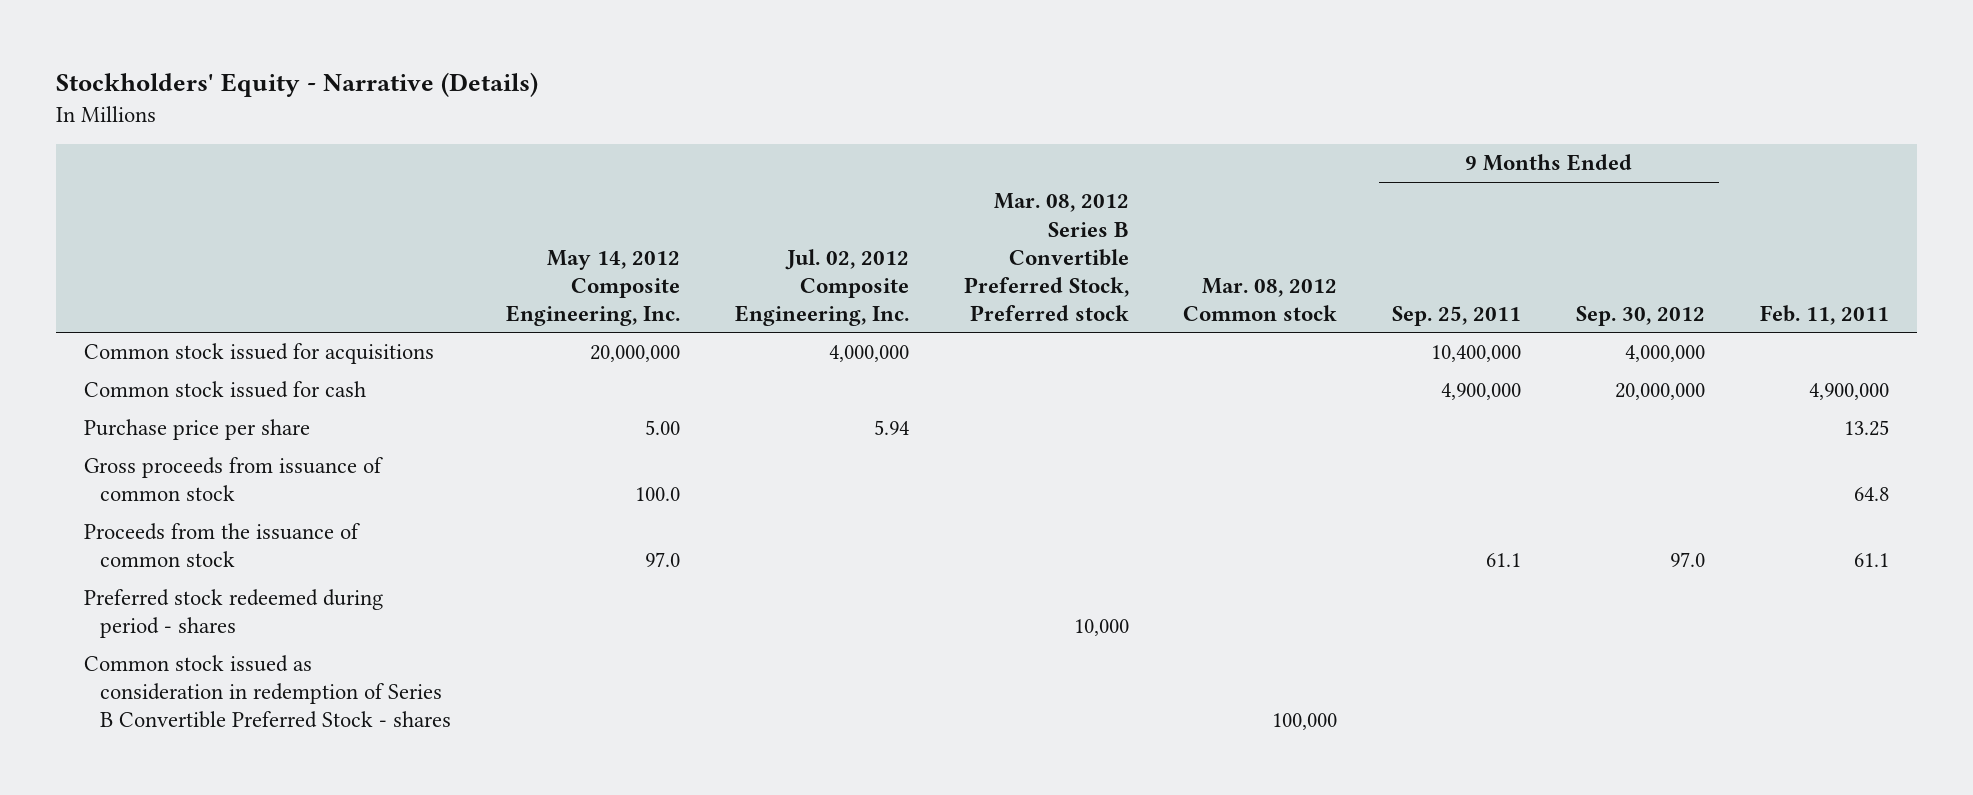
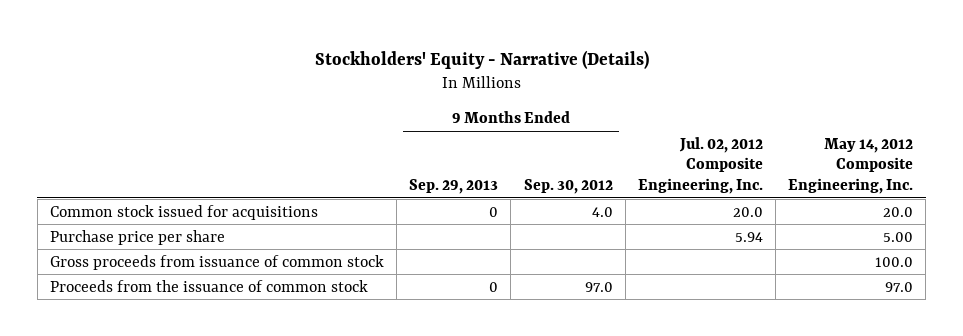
[963,193,1129,321] Mar. 08, 2012 Series B Convertible Preferred Stock, Preferred stock -> none
[1183,277,1338,321] Mar. 08, 2012 Common stock -> none
[1392,305,1522,326] Sep. 25, 2011 -> none
[1760,304,1890,325] Feb. 11, 2011 -> none
none -> [409,178,499,194] Sep. 29, 2013
[83,381,366,399] Common stock issued for cash -> none
[589,345,680,363] 20,000,000 -> [883,206,914,217] 20.0
[828,345,909,363] 4,000,000 -> [732,206,763,217] 20.0
[1625,345,1706,363] 4,000,000 -> [591,206,613,217] 4.0
[83,589,383,639] Preferred stock redeemed during period - shares -> none
[83,655,451,729] Common stock issued as consideration in redemption of Series B Convertible Preferred Stock - shares -> none

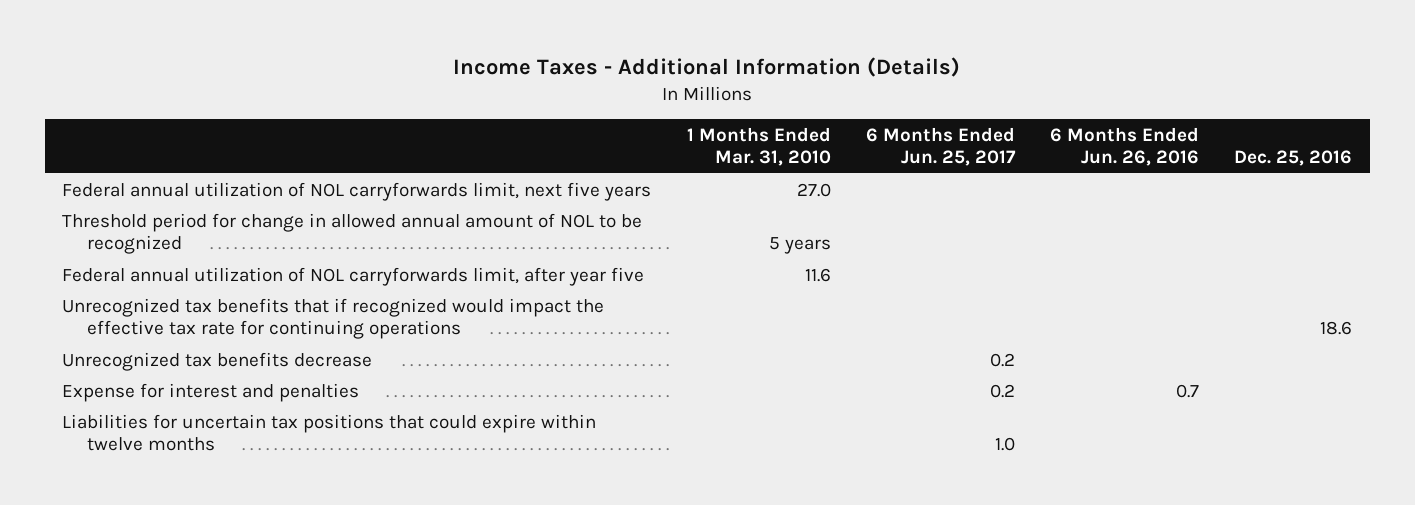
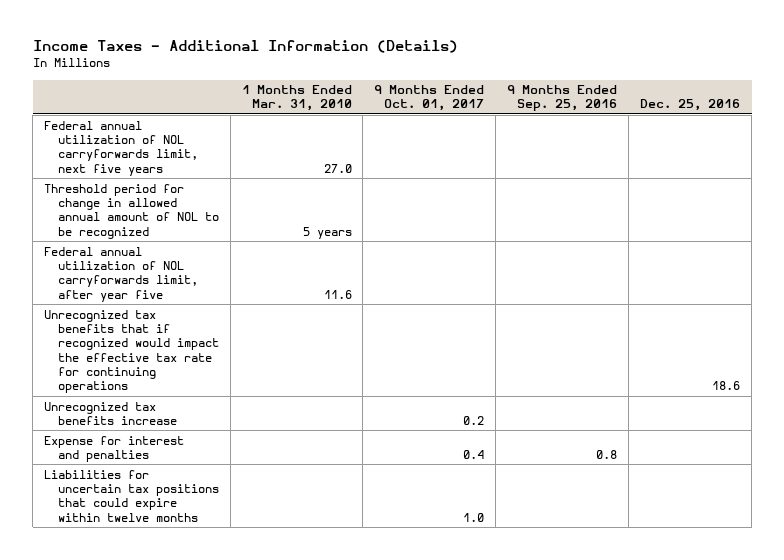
[865,126,1016,166] 6 Months Ended Jun. 25, 2017 -> none
[1050,126,1200,166] 6 Months Ended Jun. 26, 2016 -> none
none -> [374,85,485,112] 9 Months Ended Oct. 01, 2017
none -> [507,85,618,112] 9 Months Ended Sep. 25, 2016
[62,351,373,371] Unrecognized tax benefits decrease -> [44,401,177,425] Unrecognized tax benefits increase

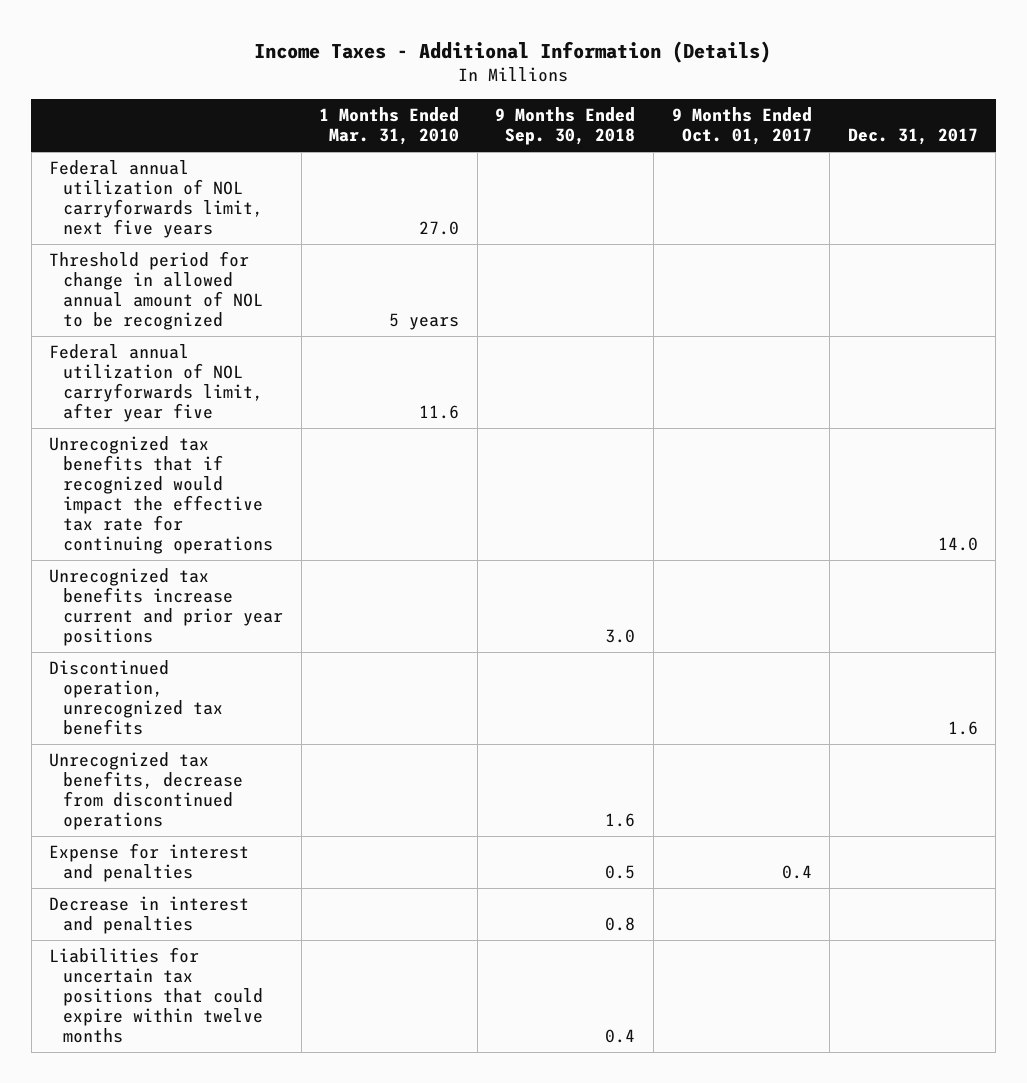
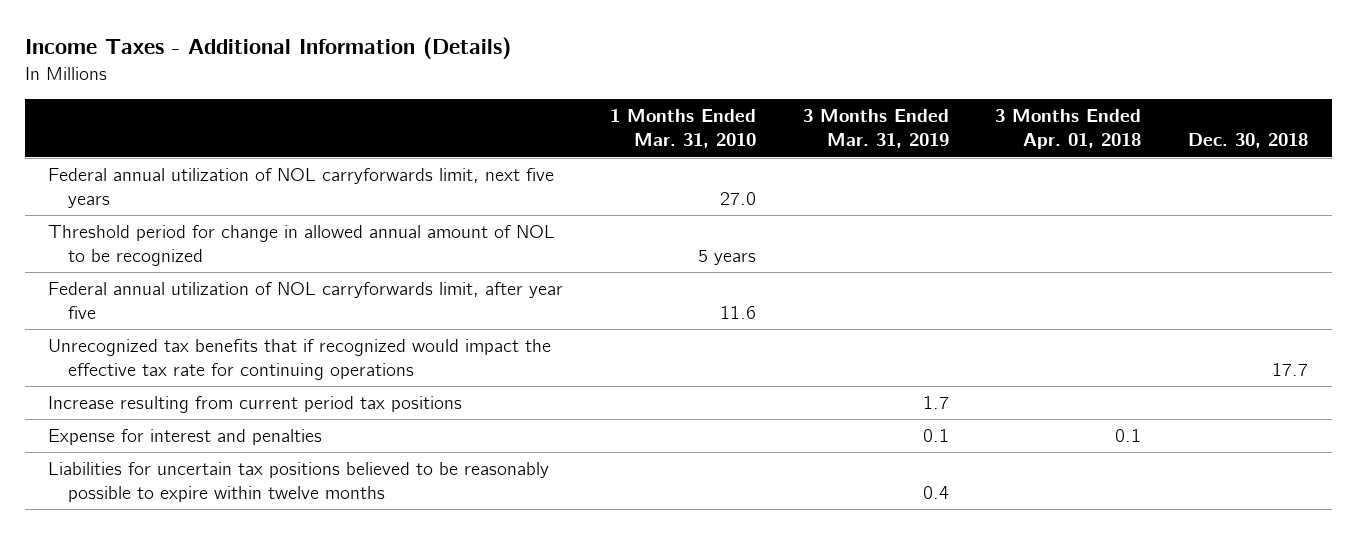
[495,107,636,145] 9 Months Ended Sep. 30, 2018 -> none
[671,107,812,145] 9 Months Ended Oct. 01, 2017 -> none
[847,127,978,145] Dec. 31, 2017 -> none
none -> [802,109,949,149] 3 Months Ended Mar. 31, 2019
none -> [995,109,1142,150] 3 Months Ended Apr. 01, 2018
none -> [1188,133,1309,149] Dec. 30, 2018
[49,568,284,647] Unrecognized tax benefits increase current and prior year positions -> none
[49,660,224,736] Discontinued operation, unrecognized tax benefits -> none
[49,752,244,831] Unrecognized tax benefits, decrease from discontinued operations -> none
none -> [48,396,463,414] Increase resulting from current period tax positions
[49,896,250,935] Decrease in interest and penalties -> none
[49,947,264,1044] Liabilities for uncertain tax positions that could expire within twelve months -> [48,462,550,503] Liabilities for uncertain tax positions believed to be reasonably possible to expire within twelve months

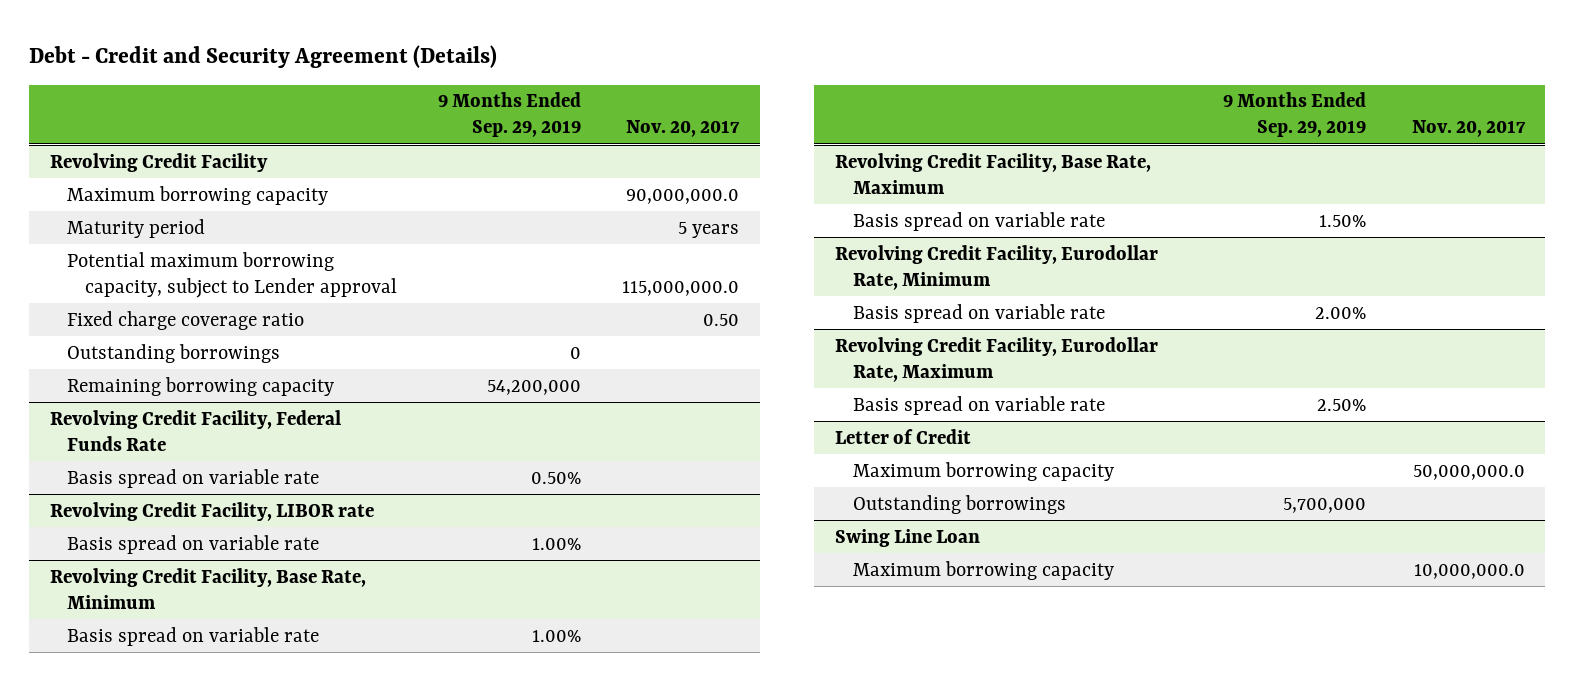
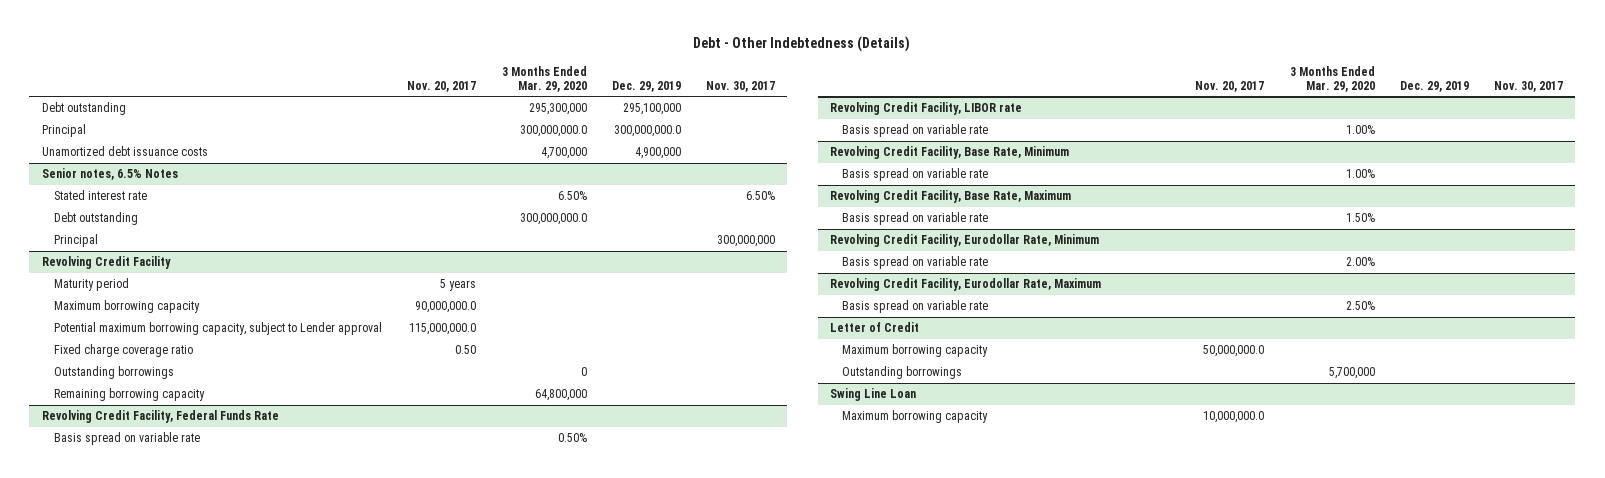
[29,44,498,68] Debt - Credit and Security Agreement (Details) -> [693,36,911,53] Debt - Other Indebtedness (Details)
[438,92,582,138] 9 Months Ended Sep. 29, 2019 -> none
none -> [501,65,587,92] 3 Months Ended Mar. 29, 2020
none -> [611,80,681,92] Dec. 29, 2019
none -> [705,80,775,92] Nov. 30, 2017
none -> [41,102,126,116] Debt outstanding
none -> [41,124,86,138] Principal
none -> [41,146,208,157] Unamortized debt issuance costs
none -> [41,168,178,181] Senior notes, 6.5% Notes
none -> [54,190,148,201] Stated interest rate
none -> [54,212,139,226] Debt outstanding
none -> [54,234,99,248] Principal
[67,185,329,205] Maximum borrowing capacity -> [54,300,201,314] Maximum borrowing capacity

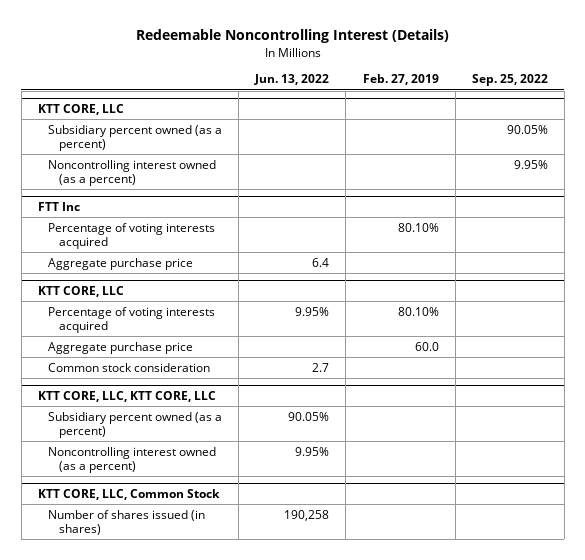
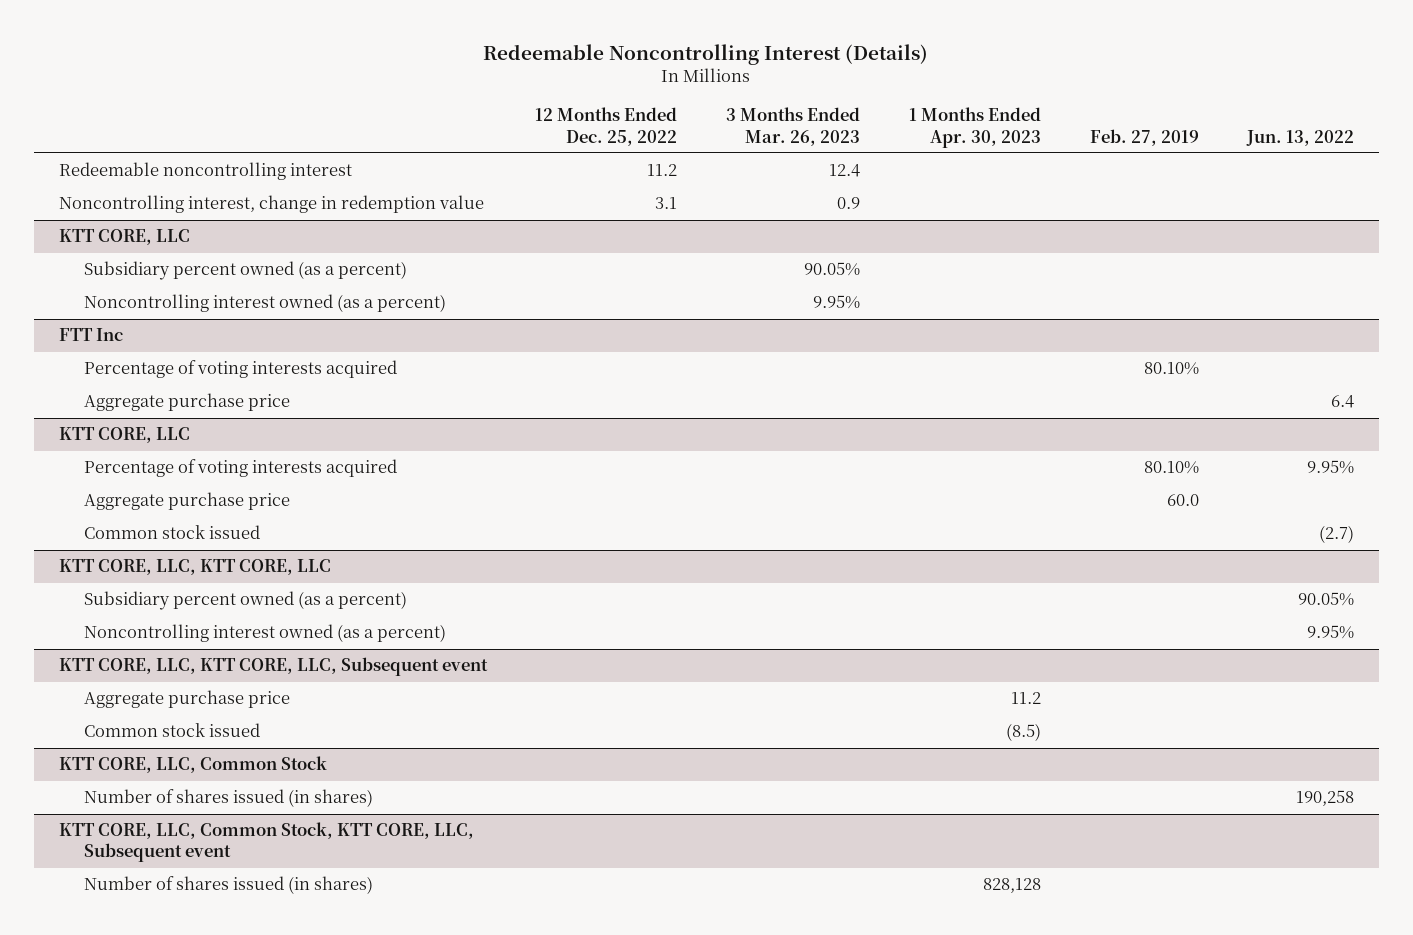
[471,74,548,87] Sep. 25, 2022 -> none
none -> [535,107,678,146] 12 Months Ended Dec. 25, 2022
none -> [726,107,861,146] 3 Months Ended Mar. 26, 2023
none -> [908,107,1041,148] 1 Months Ended Apr. 30, 2023
none -> [58,162,352,181] Redeemable noncontrolling interest
none -> [58,195,484,214] Noncontrolling interest, change in redemption value
[48,362,211,372] Common stock consideration -> [83,525,260,540] Common stock issued
[312,362,330,372] 2.7 -> [1319,525,1355,544] (2.7)
none -> [58,657,488,677] KTT CORE, LLC, KTT CORE, LLC, Subsequent event
none -> [83,690,290,709] Aggregate purchase price
none -> [83,723,260,738] Common stock issued
none -> [58,822,474,863] KTT CORE, LLC, Common Stock, KTT CORE, LLC, Subsequent event
none -> [83,876,373,895] Number of shares issued (in shares)

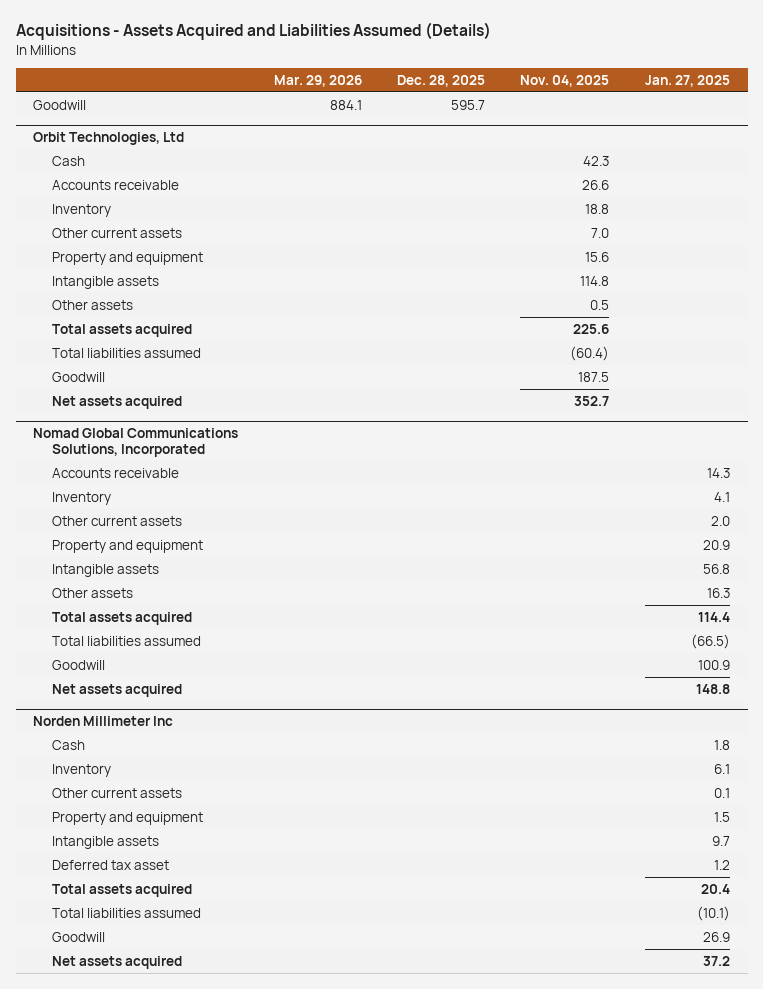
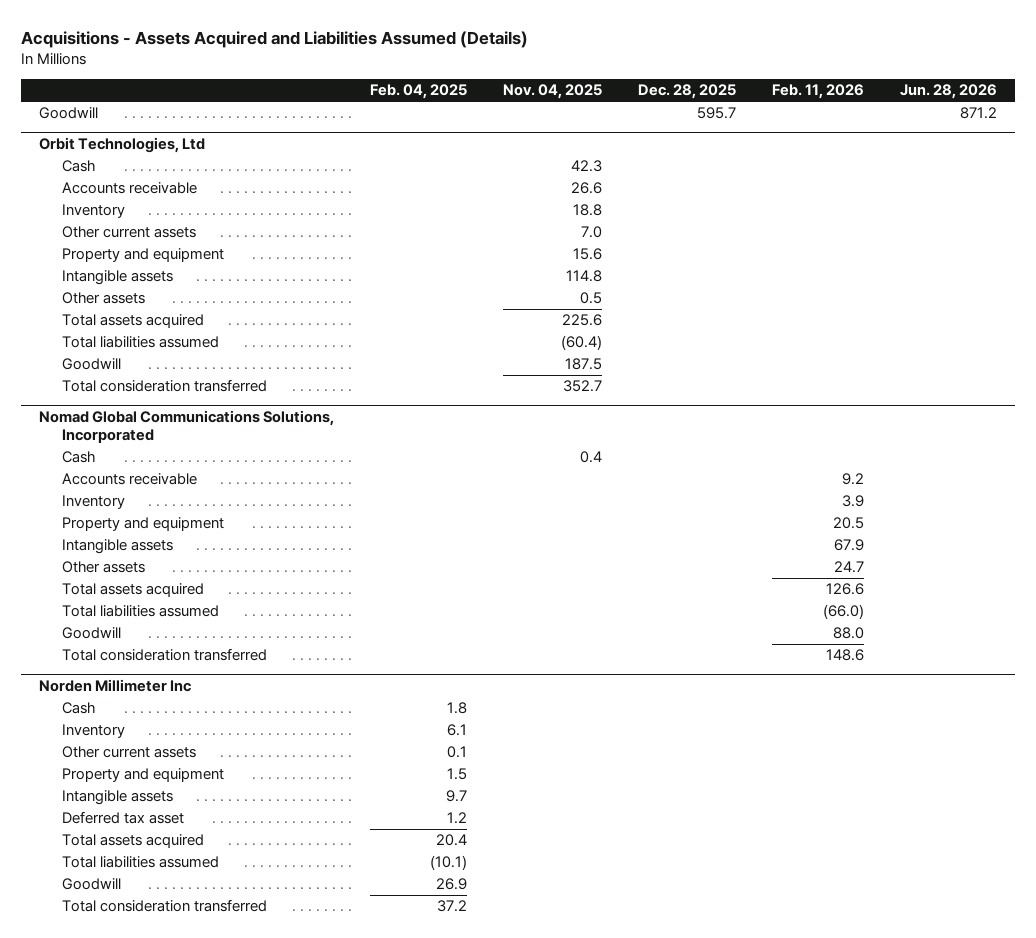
[273,74,362,87] Mar. 29, 2026 -> none
[644,74,730,87] Jan. 27, 2025 -> none
none -> [370,84,468,100] Feb. 04, 2025
none -> [771,84,864,100] Feb. 11, 2026
none -> [899,84,997,100] Jun. 28, 2026
[52,395,183,409] Net assets acquired -> [61,379,267,393] Total consideration transferred
none -> [61,451,95,464] Cash
[52,515,183,526] Other current assets -> none
[52,683,183,697] Net assets acquired -> [61,648,267,662] Total consideration transferred
[52,955,183,969] Net assets acquired -> [61,899,267,913] Total consideration transferred

